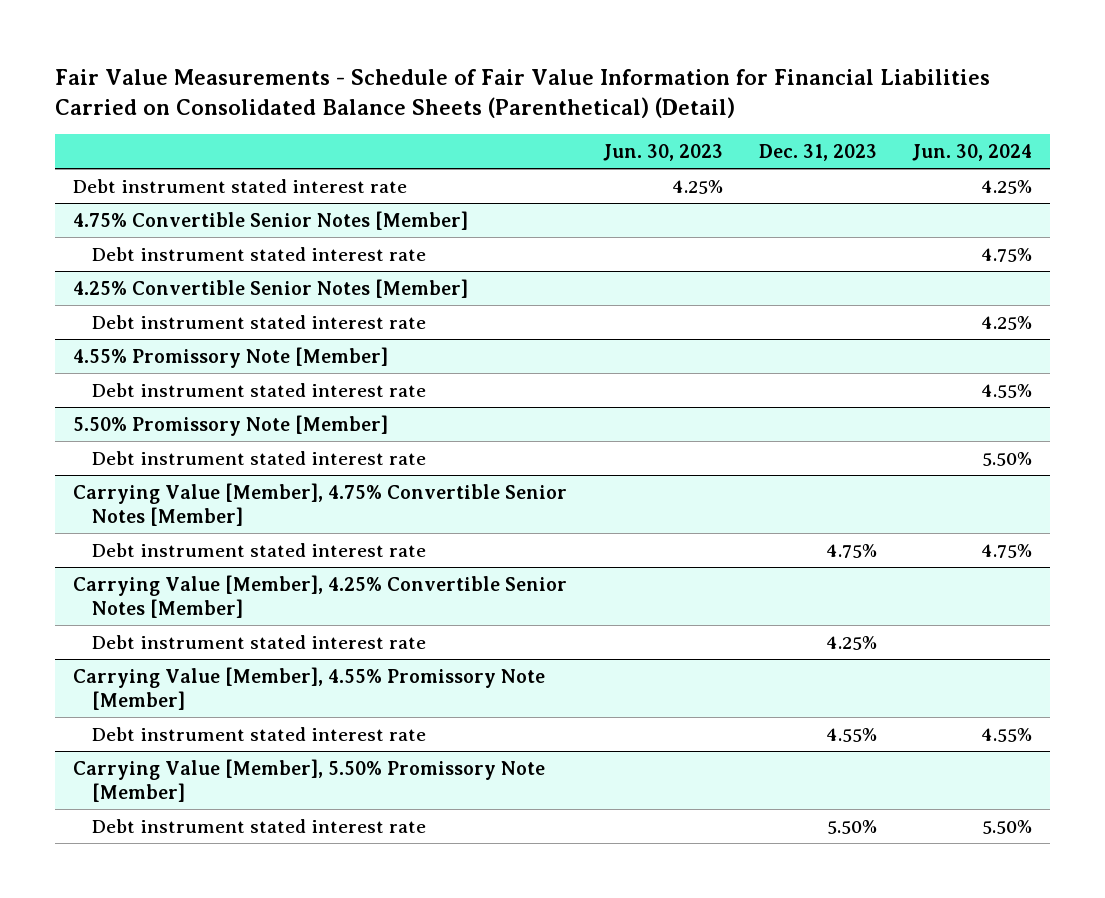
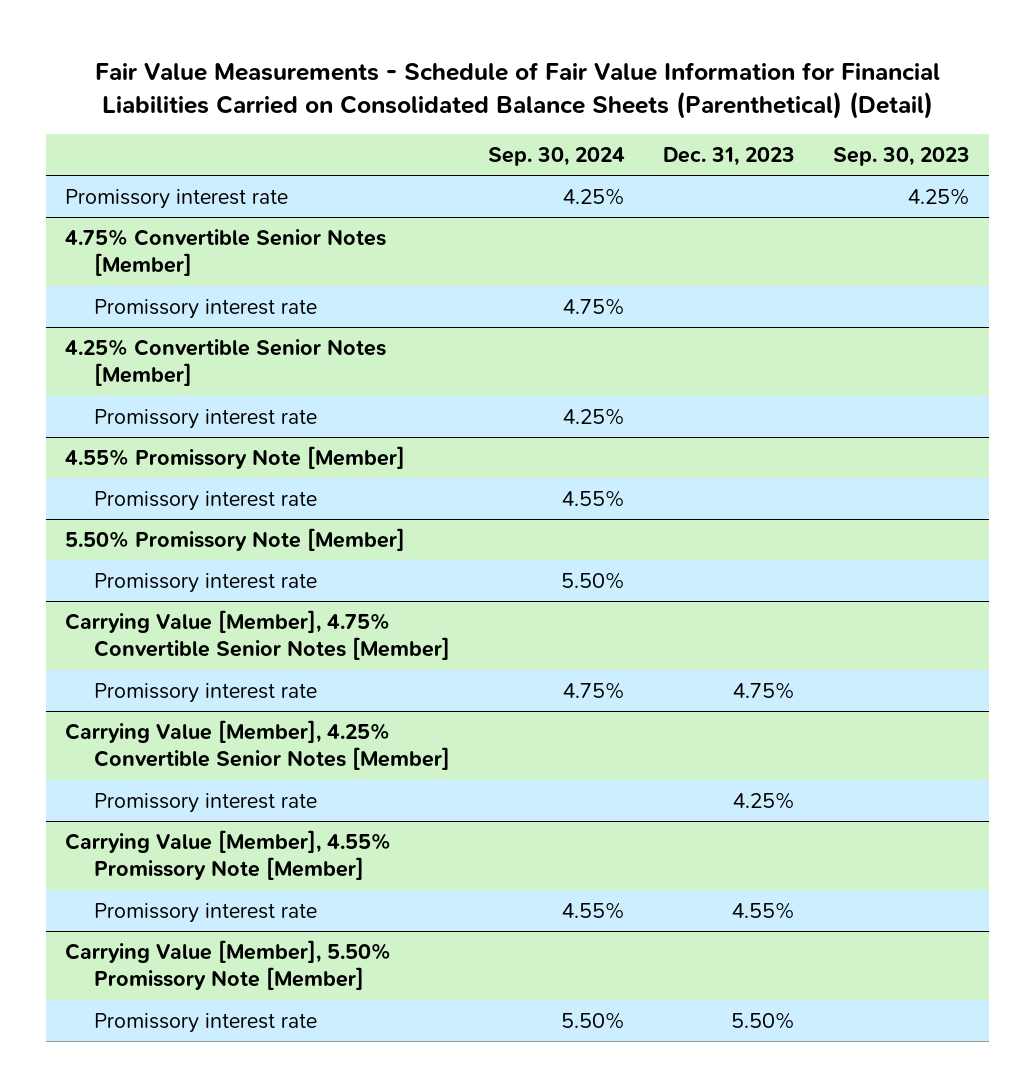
[602,143,723,161] Jun. 30, 2023 -> none
[912,143,1033,161] Jun. 30, 2024 -> none
none -> [487,146,625,166] Sep. 30, 2024
none -> [832,146,970,166] Sep. 30, 2023
[72,178,407,193] Debt instrument stated interest rate -> [65,188,289,209] Promissory interest rate
[92,246,427,261] Debt instrument stated interest rate -> [93,298,317,319] Promissory interest rate
[92,314,427,329] Debt instrument stated interest rate -> [93,408,317,429] Promissory interest rate
[92,382,427,397] Debt instrument stated interest rate -> [93,490,317,511] Promissory interest rate
[92,450,427,465] Debt instrument stated interest rate -> [93,572,317,593] Promissory interest rate
[92,542,427,557] Debt instrument stated interest rate -> [93,682,317,703] Promissory interest rate
[92,634,427,649] Debt instrument stated interest rate -> [93,792,317,813] Promissory interest rate
[92,726,427,741] Debt instrument stated interest rate -> [93,902,317,923] Promissory interest rate
[92,818,427,833] Debt instrument stated interest rate -> [93,1012,317,1033] Promissory interest rate

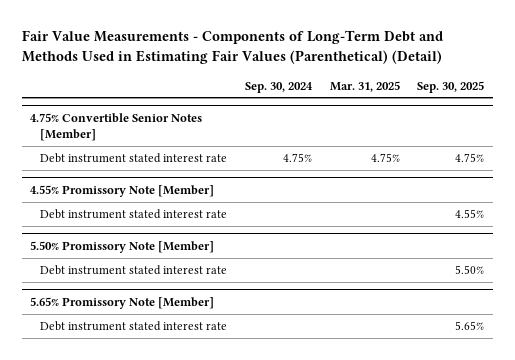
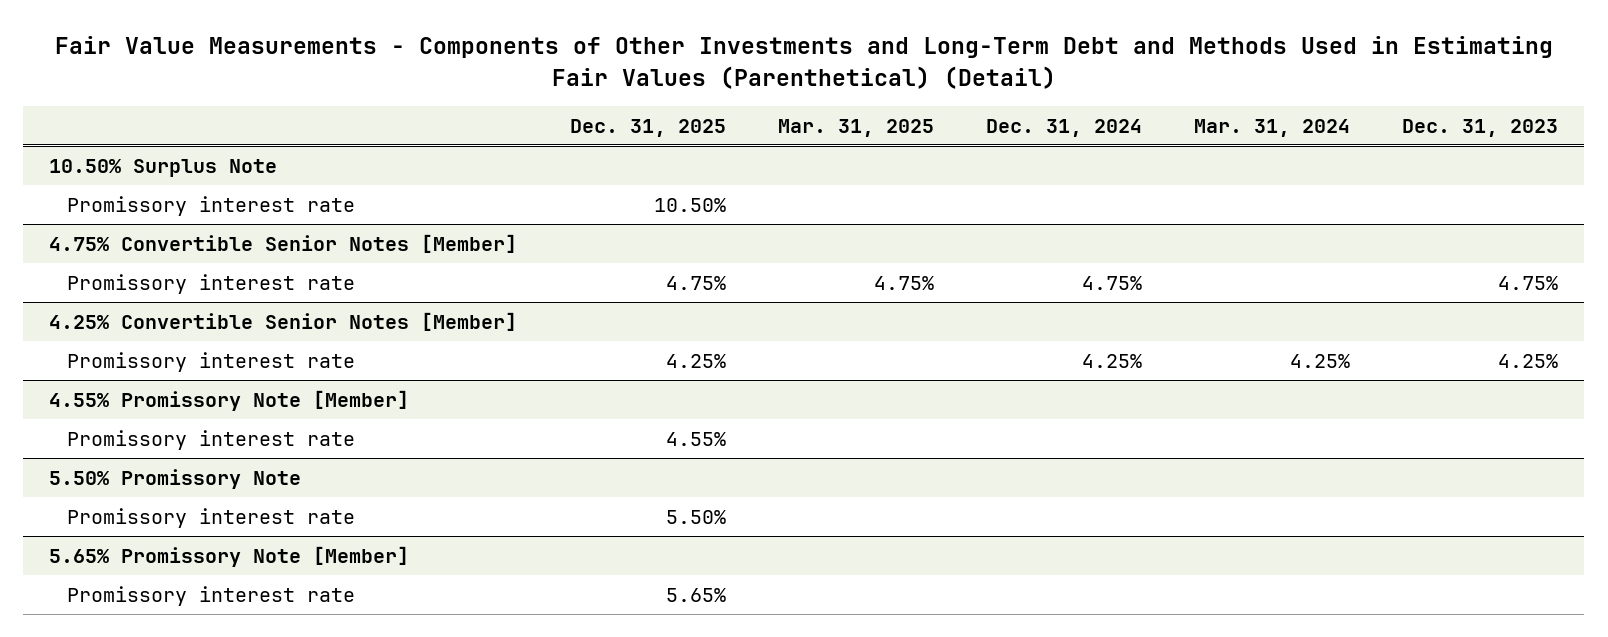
[21,30,443,64] Fair Value Measurements - Components of Long-Term Debt and Methods Used in Estimating Fair Values (Parenthetical) (Detail) -> [54,36,1553,89] Fair Value Measurements - Components of Other Investments and Long-Term Debt and Methods Used in Estimating Fair Values (Parenthetical) (Detail)
[244,81,313,93] Sep. 30, 2024 -> none
[417,80,485,93] Sep. 30, 2025 -> none
none -> [569,118,726,137] Dec. 31, 2025
none -> [985,118,1142,137] Dec. 31, 2024
none -> [1194,118,1351,137] Mar. 31, 2024
none -> [1402,118,1559,137] Dec. 31, 2023
none -> [49,158,278,177] 10.50% Surplus Note
none -> [67,195,356,216] Promissory interest rate
[39,153,227,164] Debt instrument stated interest rate -> [67,273,356,294] Promissory interest rate
none -> [49,311,518,331] 4.25% Convertible Senior Notes [Member]
none -> [67,351,356,372] Promissory interest rate
[39,209,227,220] Debt instrument stated interest rate -> [67,429,356,450] Promissory interest rate
[30,240,215,253] 5.50% Promissory Note [Member] -> [49,468,302,489] 5.50% Promissory Note
[39,265,227,276] Debt instrument stated interest rate -> [67,507,356,528] Promissory interest rate
[39,321,227,332] Debt instrument stated interest rate -> [67,585,356,606] Promissory interest rate

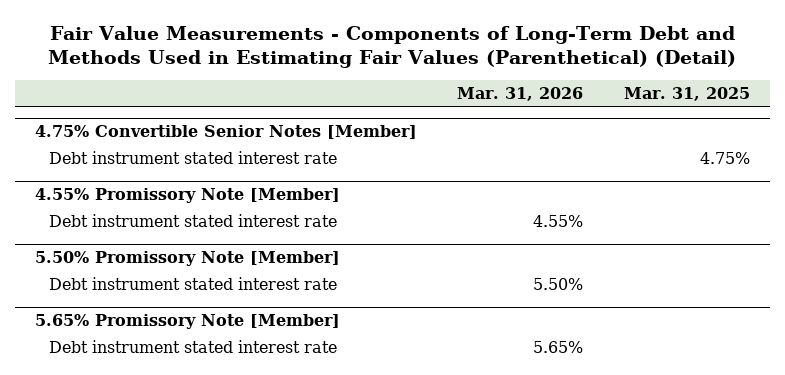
[54,36,1553,89] Fair Value Measurements - Components of Other Investments and Long-Term Debt and Methods Used in Estimating Fair Values (Parenthetical) (Detail) -> [48,25,737,69] Fair Value Measurements - Components of Long-Term Debt and Methods Used in Estimating Fair Values (Parenthetical) (Detail)
[569,118,726,137] Dec. 31, 2025 -> none
[985,118,1142,137] Dec. 31, 2024 -> none
[1194,118,1351,137] Mar. 31, 2024 -> none
[1402,118,1559,137] Dec. 31, 2023 -> none
none -> [457,87,584,102] Mar. 31, 2026
[49,158,278,177] 10.50% Surplus Note -> none
[67,195,356,216] Promissory interest rate -> none
[49,311,518,331] 4.25% Convertible Senior Notes [Member] -> none
[67,351,356,372] Promissory interest rate -> none
[67,273,356,294] Promissory interest rate -> [48,151,337,165] Debt instrument stated interest rate
[67,429,356,450] Promissory interest rate -> [48,214,337,228] Debt instrument stated interest rate
[49,468,302,489] 5.50% Promissory Note -> [34,251,340,267] 5.50% Promissory Note [Member]
[67,507,356,528] Promissory interest rate -> [48,277,337,291] Debt instrument stated interest rate
[67,585,356,606] Promissory interest rate -> [48,340,337,354] Debt instrument stated interest rate

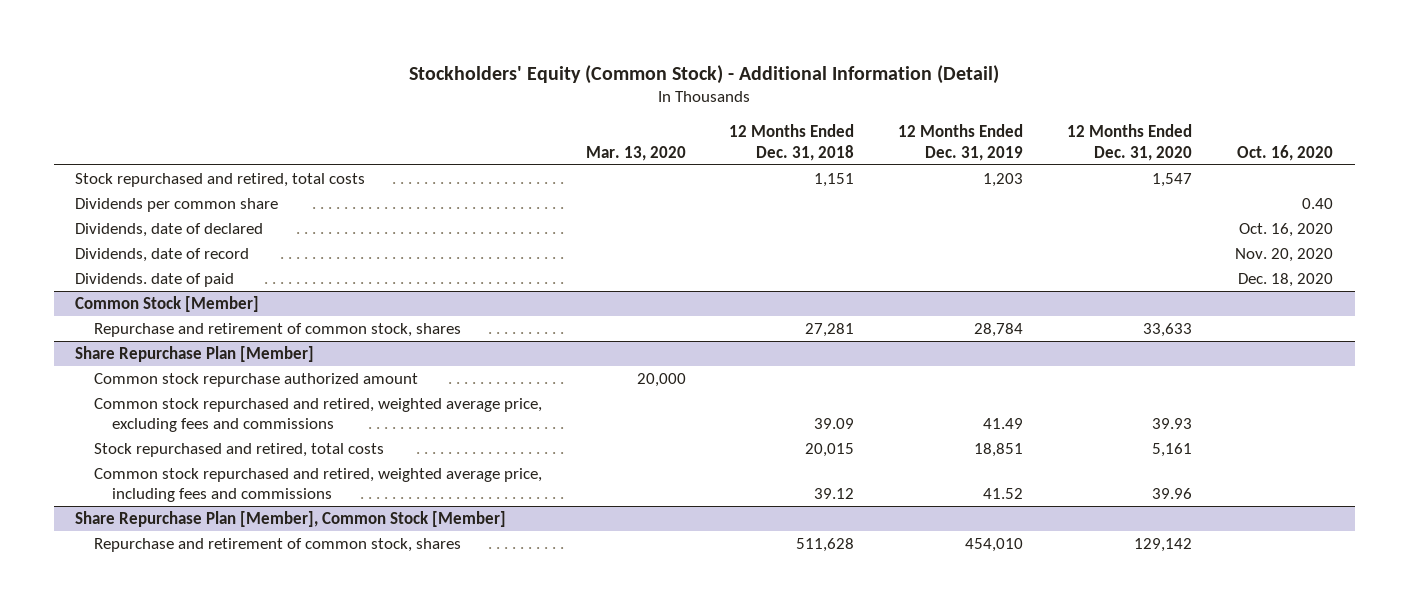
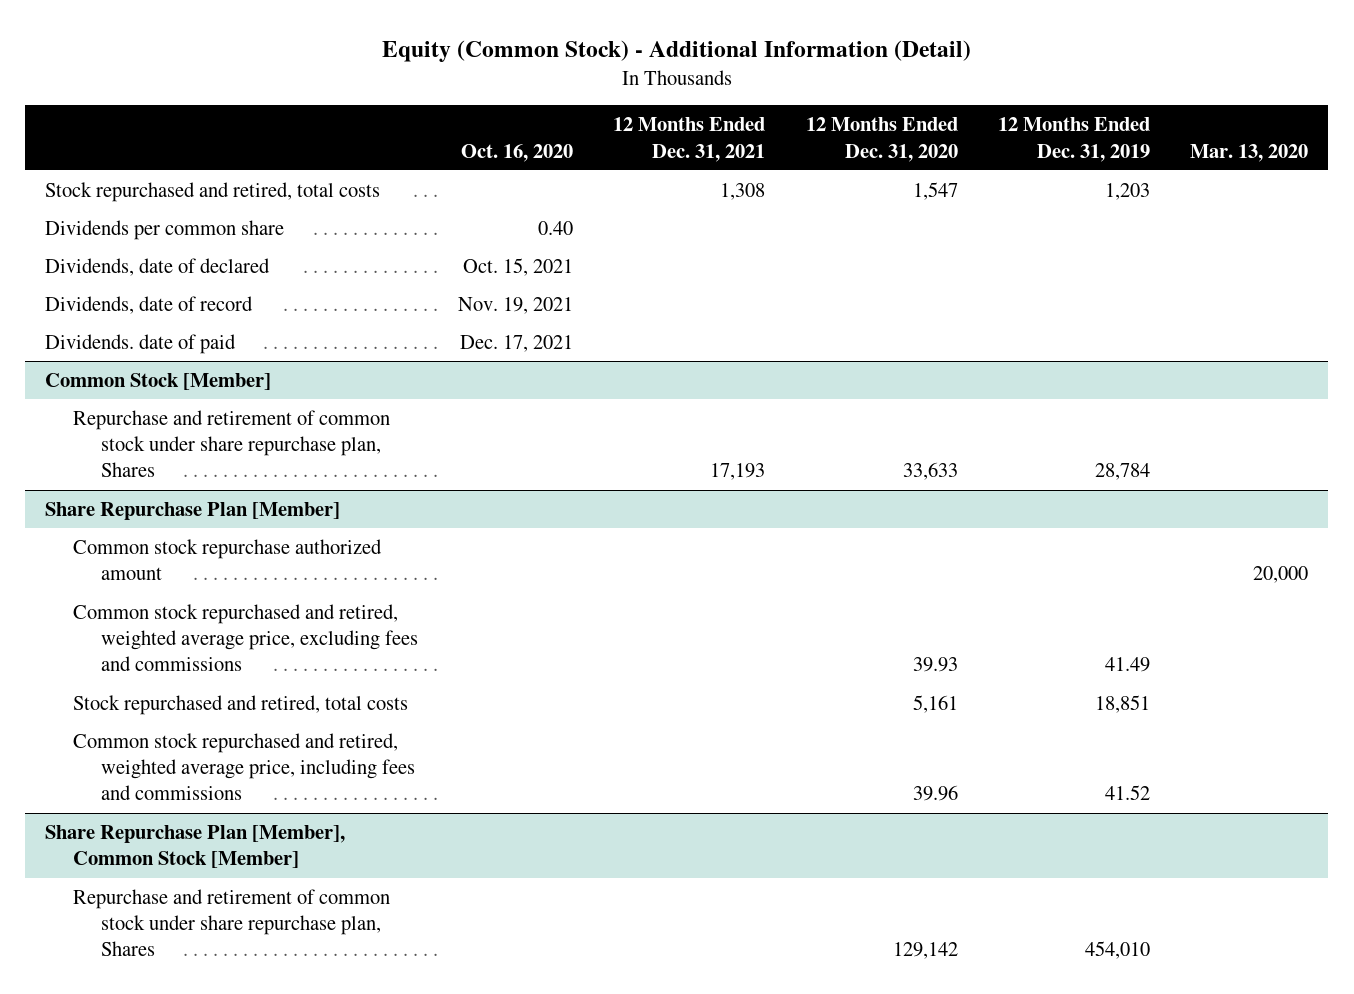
[409,64,1000,84] Stockholders' Equity (Common Stock) - Additional Information (Detail) -> [381,40,971,63] Equity (Common Stock) - Additional Information (Detail)
[729,124,855,161] 12 Months Ended Dec. 31, 2018 -> none
none -> [613,117,766,162] 12 Months Ended Dec. 31, 2021
[1239,222,1334,237] Oct. 16, 2020 -> [462,257,573,276] Oct. 15, 2021
[1235,247,1334,262] Nov. 20, 2020 -> [457,296,573,314] Nov. 19, 2021
[1238,272,1334,287] Dec. 18, 2020 -> [459,334,573,352] Dec. 17, 2021
[93,322,461,337] Repurchase and retirement of common stock, shares -> [72,409,390,478] Repurchase and retirement of common stock under share repurchase plan, Shares
[93,537,461,552] Repurchase and retirement of common stock, shares -> [72,888,390,957] Repurchase and retirement of common stock under share repurchase plan, Shares

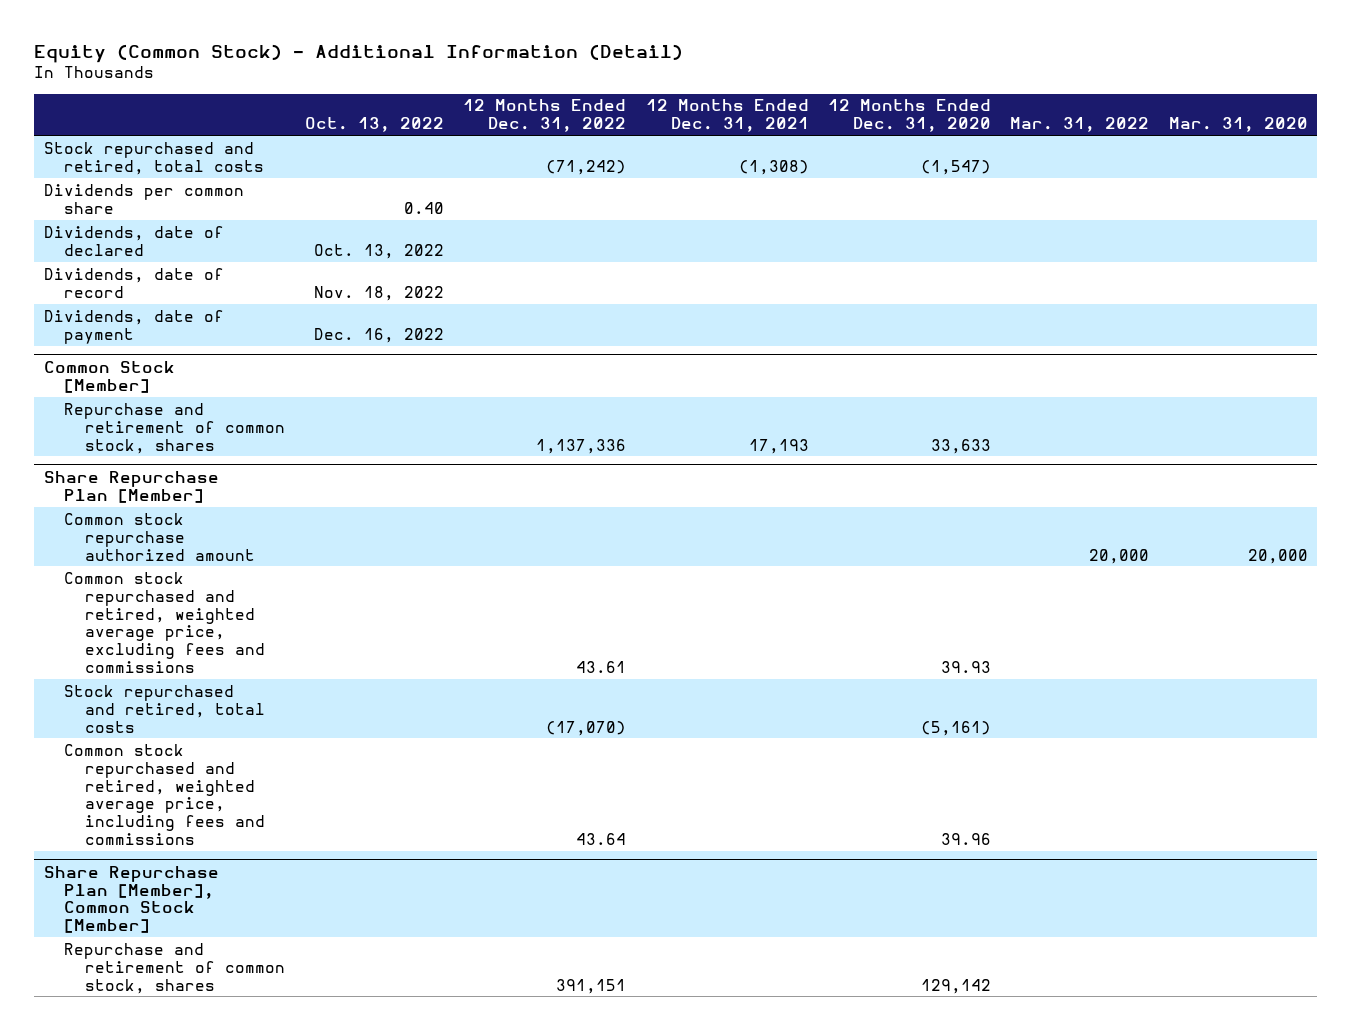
[460,143,573,162] Oct. 16, 2020 -> none
[997,117,1150,162] 12 Months Ended Dec. 31, 2019 -> none
[1190,143,1309,162] Mar. 13, 2020 -> none
none -> [304,117,444,133] Oct. 13, 2022
none -> [463,99,627,133] 12 Months Ended Dec. 31, 2022
none -> [1010,117,1150,133] Mar. 31, 2022
none -> [1168,117,1308,133] Mar. 31, 2020
[720,182,766,200] 1,308 -> [738,159,809,175] (1,308)
[912,181,958,200] 1,547 -> [920,159,991,175] (1,547)
[45,333,237,354] Dividends. date of paid -> [43,309,224,344] Dividends, date of payment
[72,409,390,478] Repurchase and retirement of common stock under share repurchase plan, Shares -> [64,402,286,454] Repurchase and retirement of common stock, shares
[912,694,958,713] 5,161 -> [920,720,991,736] (5,161)
[72,888,390,957] Repurchase and retirement of common stock under share repurchase plan, Shares -> [64,942,286,994] Repurchase and retirement of common stock, shares

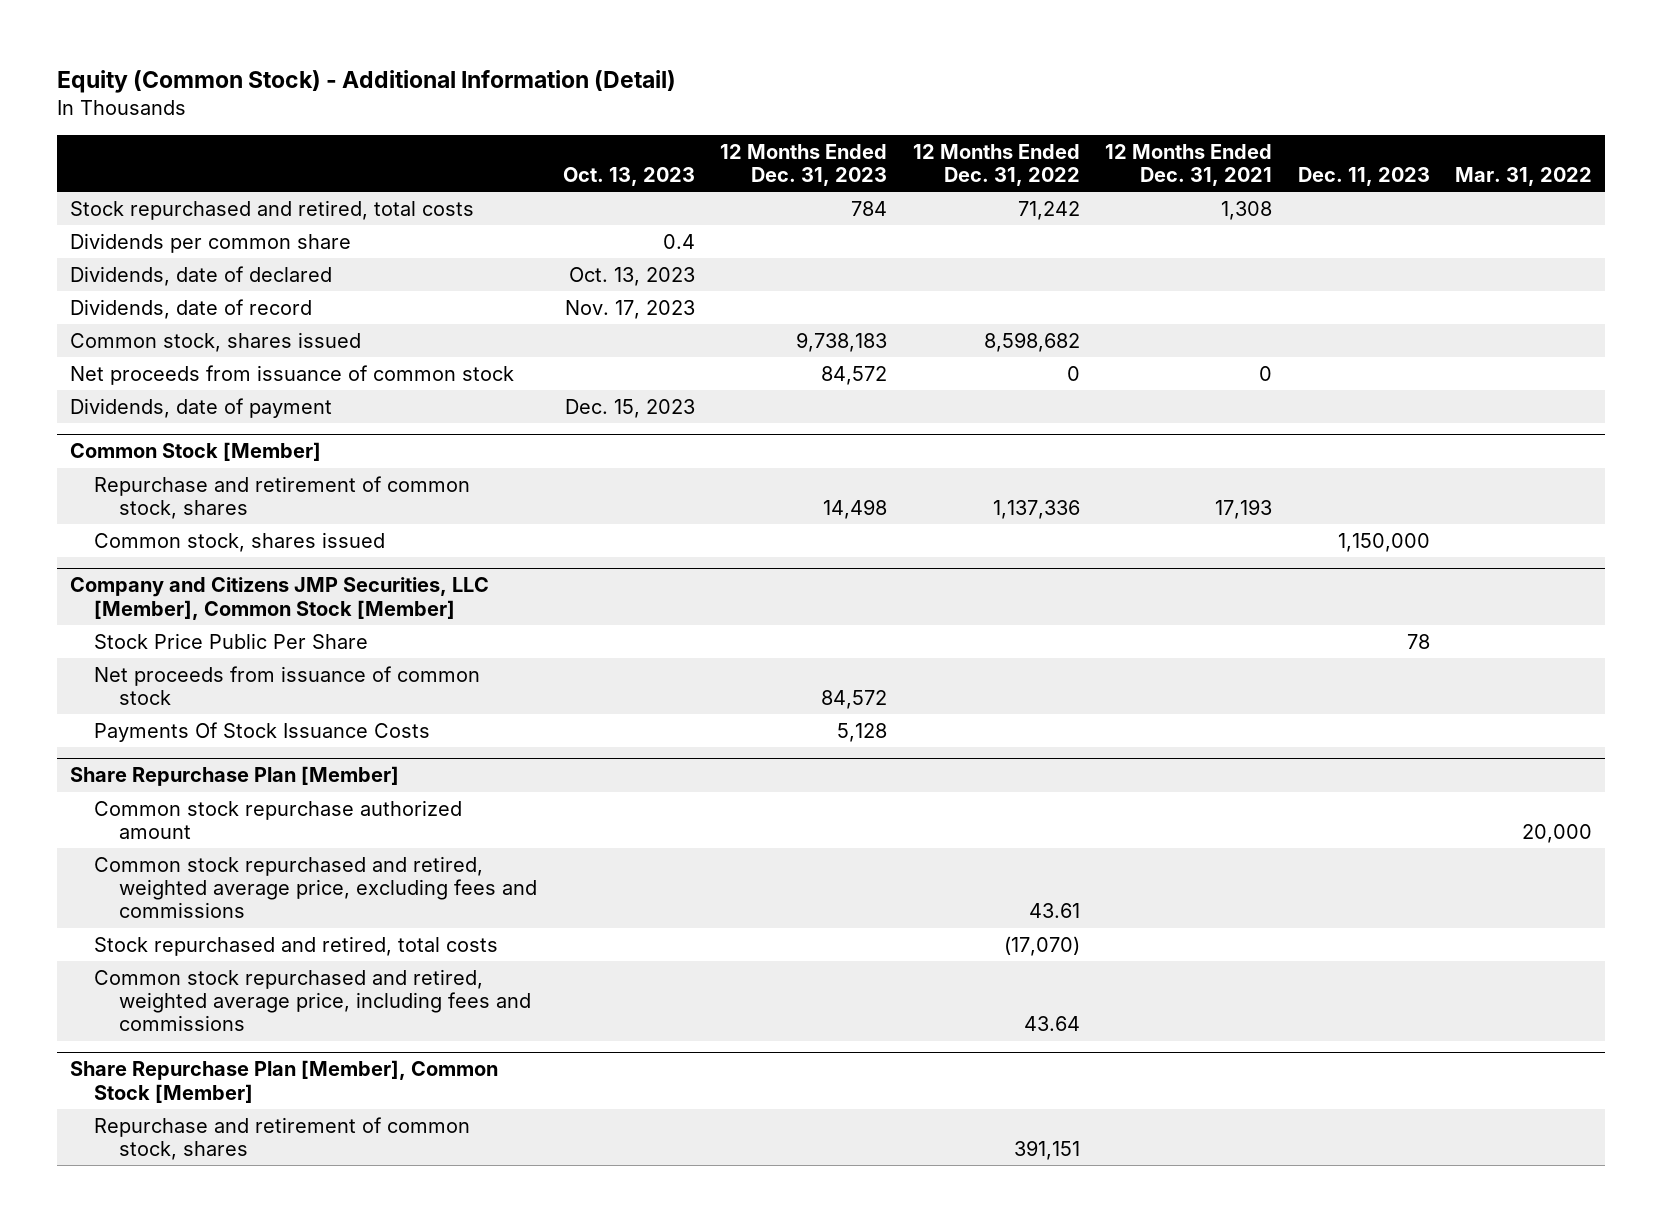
[304,117,444,133] Oct. 13, 2022 -> none
[827,99,991,133] 12 Months Ended Dec. 31, 2020 -> none
[1168,117,1308,133] Mar. 31, 2020 -> none
none -> [562,166,695,186] Oct. 13, 2023
none -> [720,143,888,186] 12 Months Ended Dec. 31, 2023
none -> [1297,166,1430,186] Dec. 11, 2023
[546,159,627,175] (71,242) -> [1017,200,1080,220] 71,242
[738,159,809,175] (1,308) -> [1221,200,1273,220] 1,308
none -> [69,331,361,352] Common stock, shares issued
none -> [69,364,514,385] Net proceeds from issuance of common stock
none -> [94,531,386,552] Common stock, shares issued
none -> [69,577,489,620] Company and Citizens JMP Securities, LLC [Member], Common Stock [Member]
none -> [94,632,369,649] Stock Price Public Per Share
none -> [94,665,481,706] Net proceeds from issuance of common stock
none -> [94,721,431,742] Payments Of Stock Issuance Costs

